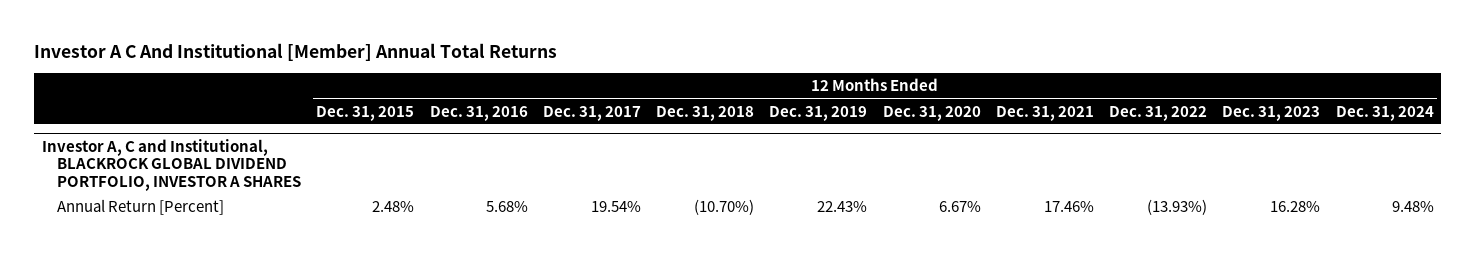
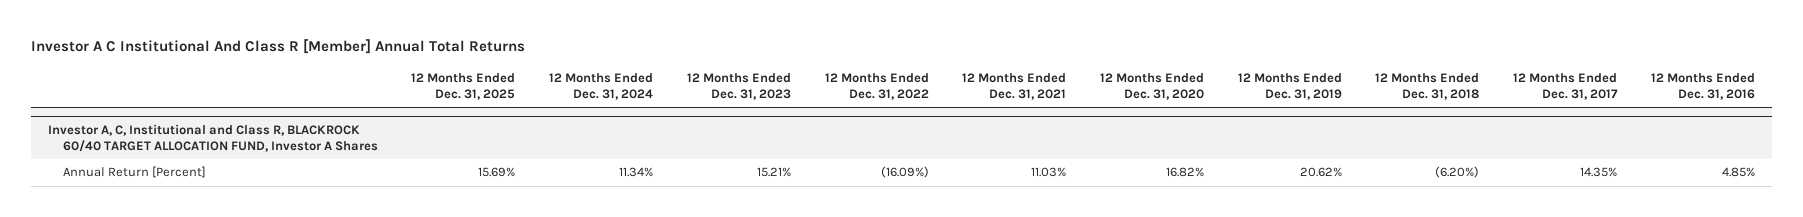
[34,42,558,61] Investor A C And Institutional [Member] Annual Total Returns -> [31,39,526,55] Investor A C Institutional And Class R [Member] Annual Total Returns
[316,105,415,121] Dec. 31, 2015 -> none
none -> [411,72,516,101] 12 Months Ended Dec. 31, 2025
[42,138,302,191] Investor A, C and Institutional, BLACKROCK GLOBAL DIVIDEND PORTFOLIO, INVESTOR A SHARES -> none
none -> [47,123,378,153] Investor A, C, Institutional and Class R, BLACKROCK 60/40 TARGET ALLOCATION FUND, Investor A Shares
[485,201,528,213] 5.68% -> [1721,167,1755,178] 4.85%
[590,201,641,213] 19.54% -> [1580,167,1618,178] 14.35%
[694,199,755,216] (10.70%) -> [1435,166,1480,179] (6.20%)
[817,201,868,213] 22.43% -> [1299,167,1342,178] 20.62%
[938,201,981,213] 6.67% -> [1166,167,1205,178] 16.82%
[1043,201,1094,213] 17.46% -> [1031,167,1067,178] 11.03%
[1147,199,1208,216] (13.93%) -> [880,166,929,179] (16.09%)
[1270,201,1321,213] 16.28% -> [756,167,791,178] 15.21%
[1391,201,1434,213] 9.48% -> [619,167,654,178] 11.34%

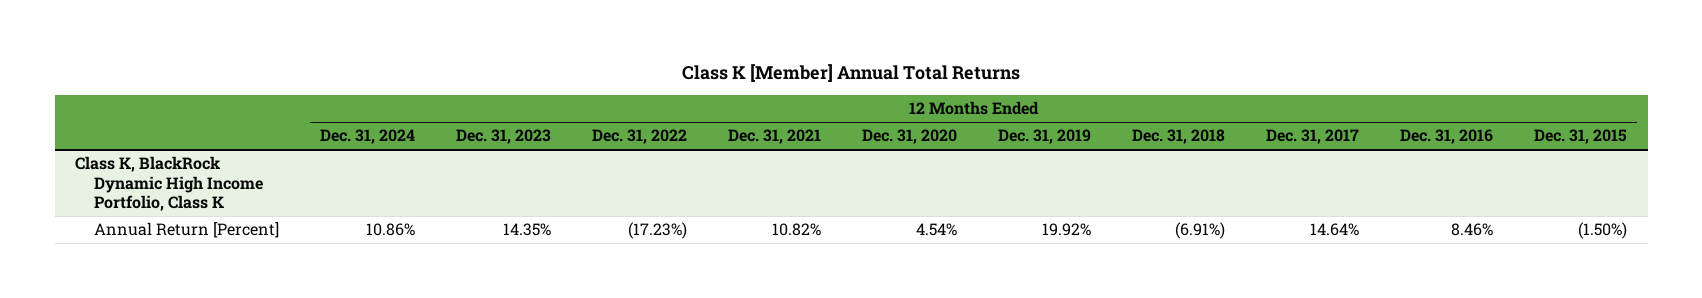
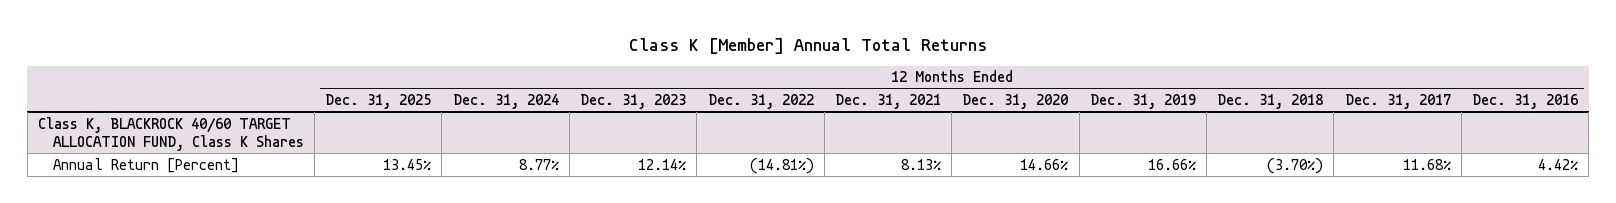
[1534,129,1628,145] Dec. 31, 2015 -> none
none -> [325,94,432,110] Dec. 31, 2025
[75,156,264,211] Class K, BlackRock Dynamic High Income Portfolio, Class K -> none
none -> [37,116,304,151] Class K, BLACKROCK 40/60 TARGET ALLOCATION FUND, Class K Shares
[366,223,416,237] 10.86% -> [518,158,559,170] 8.77%
[503,223,552,237] 14.35% -> [638,158,687,170] 12.14%
[628,222,688,240] (17.23%) -> [749,157,814,174] (14.81%)
[772,223,822,237] 10.82% -> [900,158,941,170] 8.13%
[916,223,958,237] 4.54% -> [1020,158,1069,170] 14.66%
[1042,223,1092,237] 19.92% -> [1147,158,1196,170] 16.66%
[1175,222,1226,240] (6.91%) -> [1267,157,1324,174] (3.70%)
[1310,223,1360,237] 14.64% -> [1402,158,1451,170] 11.68%
[1451,223,1494,237] 8.46% -> [1538,158,1579,170] 4.42%

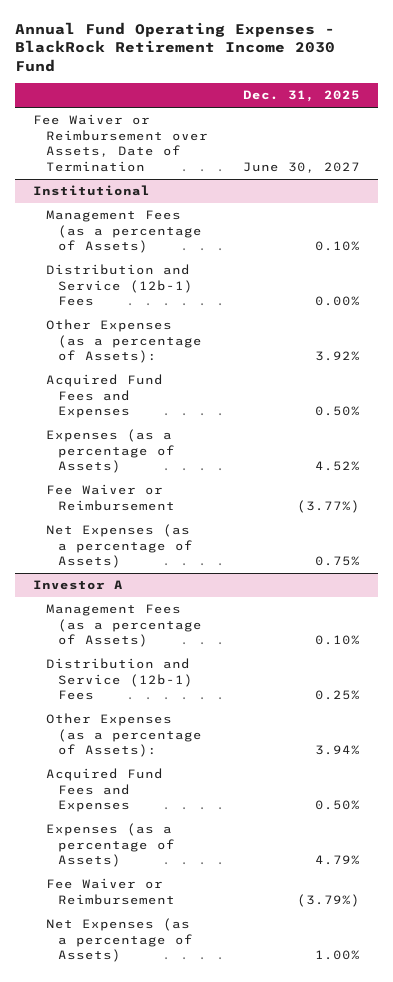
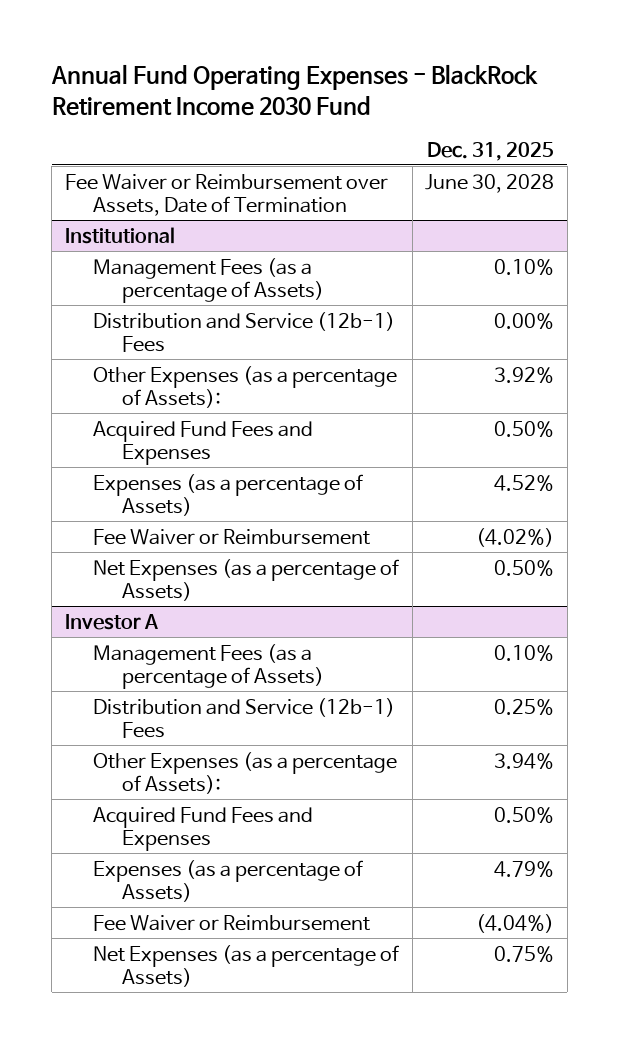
[242,161,360,173] June 30, 2027 -> [425,173,555,193] June 30, 2028
[296,499,360,513] (3.77%) -> [476,527,555,547] (4.02%)
[314,556,360,567] 0.75% -> [494,559,555,576] 0.50%
[296,893,360,907] (3.79%) -> [476,913,555,933] (4.04%)
[314,950,360,961] 1.00% -> [494,945,555,962] 0.75%

